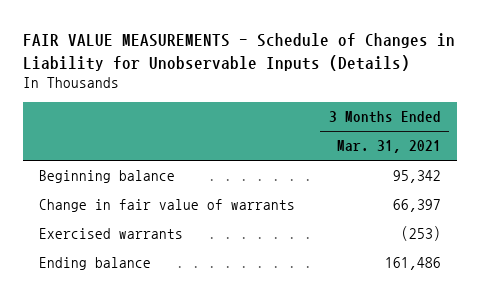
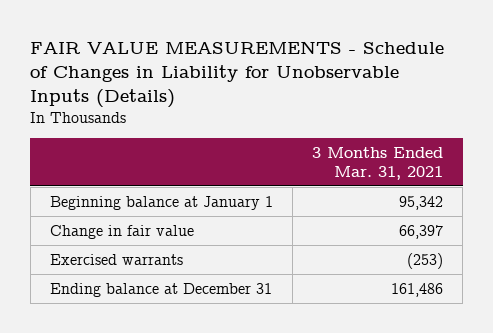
[39,170,176,184] Beginning balance -> [49,195,273,210] Beginning balance at January 1
[39,199,296,213] Change in fair value of warrants -> [49,224,194,239] Change in fair value
[39,257,152,271] Ending balance -> [49,282,272,297] Ending balance at December 31

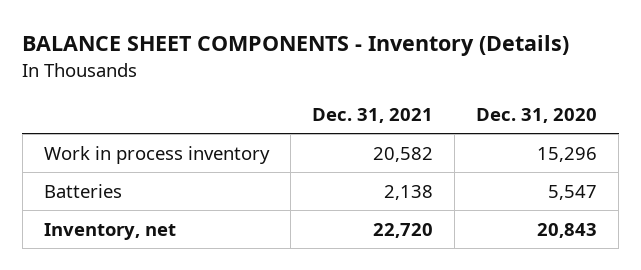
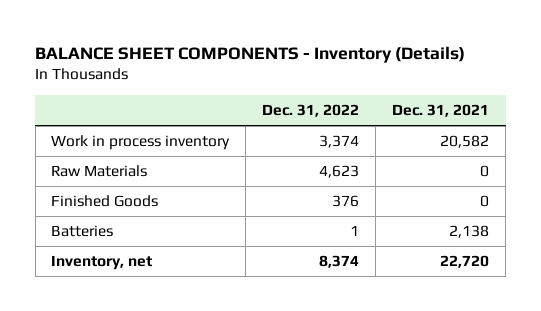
[476,108,598,124] Dec. 31, 2020 -> none
none -> [262,103,360,117] Dec. 31, 2022
none -> [51,165,148,178] Raw Materials
none -> [51,195,159,208] Finished Goods

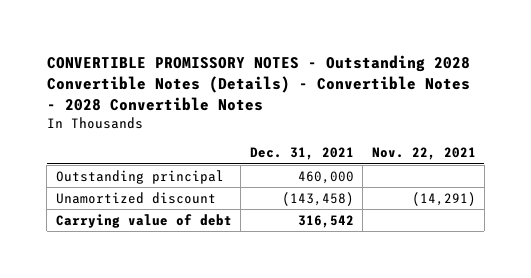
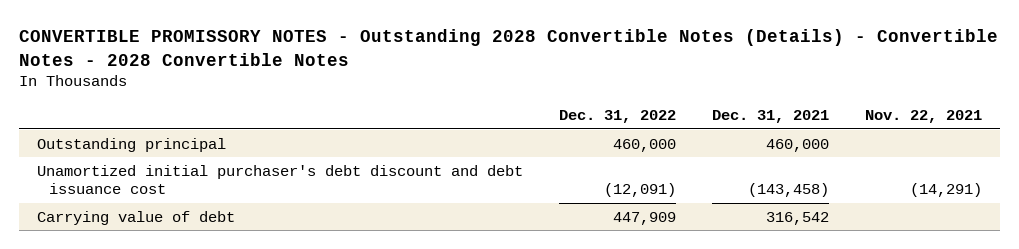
none -> [558,110,676,124] Dec. 31, 2022
[55,191,216,204] Unamortized discount -> [36,164,523,195] Unamortized initial purchaser's debt discount and debt issuance cost

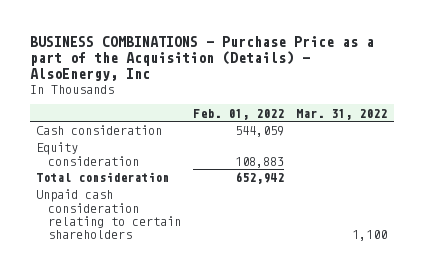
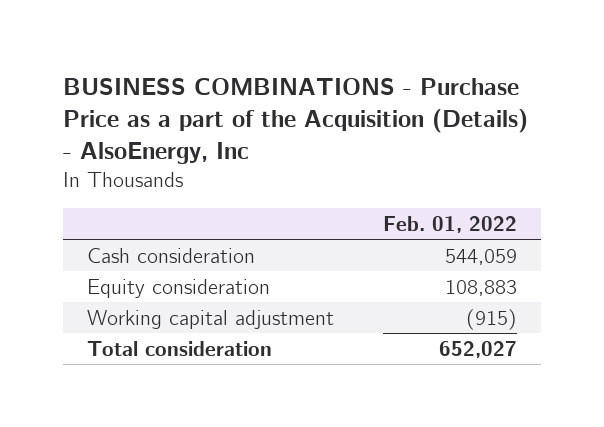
[296,108,388,120] Mar. 31, 2022 -> none
[36,189,181,240] Unpaid cash consideration relating to certain shareholders -> none
none -> [87,309,335,329] Working capital adjustment
[235,172,285,185] 652,942 -> [438,340,517,358] 652,027

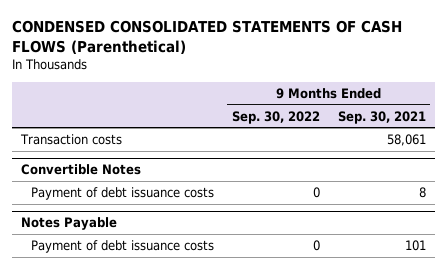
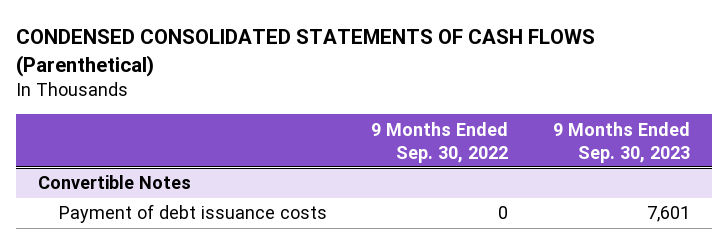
[337,110,426,124] Sep. 30, 2021 -> none
none -> [552,121,690,163] 9 Months Ended Sep. 30, 2023
[19,133,122,145] Transaction costs -> none
[20,217,117,231] Notes Payable -> none
[30,239,214,253] Payment of debt issuance costs -> none

